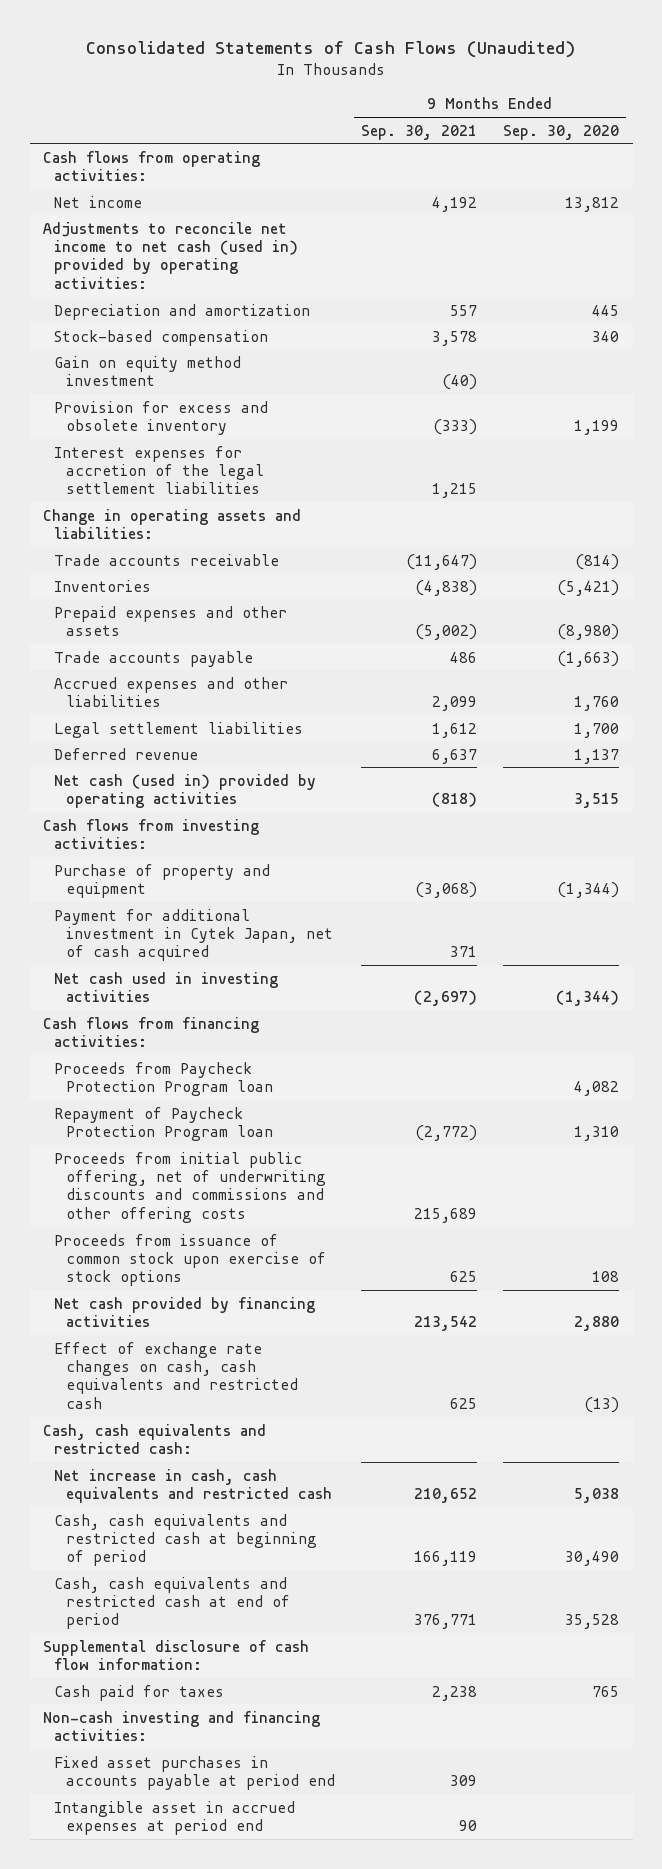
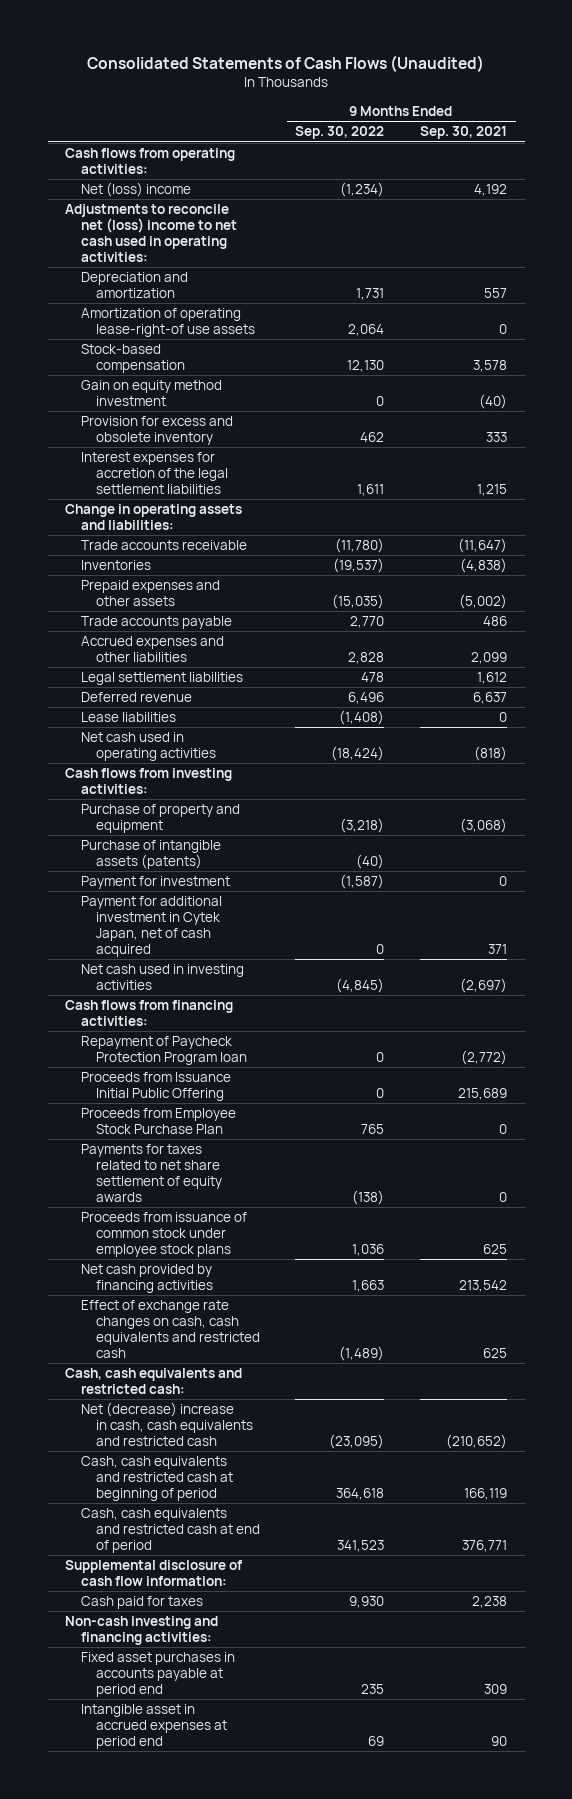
[503,124,620,140] Sep. 30, 2020 -> none
none -> [295,126,385,140] Sep. 30, 2022
[54,195,143,208] Net income -> [80,182,191,198] Net (loss) income
[43,221,299,289] Adjustments to reconcile net income to net cash (used in) provided by operating activities: -> [65,204,237,263] Adjustments to reconcile net (loss) income to net cash used in operating activities:
none -> [80,308,255,338] Amortization of operating lease-right-of use assets
[433,418,478,435] (333) -> [485,432,507,443] 333
none -> [80,712,176,723] Lease liabilities
[54,773,317,808] Net cash (used in) provided by operating activities -> [80,732,216,762] Net cash used in operating activities
none -> [80,840,221,870] Purchase of intangible assets (patents)
none -> [80,876,230,890] Payment for investment
[54,1061,273,1096] Proceeds from Paycheck Protection Program loan -> none
[54,1151,326,1223] Proceeds from initial public offering, net of underwriting discounts and commissions and other offering costs -> [80,1072,231,1102] Proceeds from Issuance Initial Public Offering
none -> [80,1108,236,1135] Proceeds from Employee Stock Purchase Plan
none -> [80,1144,222,1203] Payments for taxes related to net share settlement of equity awards
[54,1233,326,1287] Proceeds from issuance of common stock upon exercise of stock options -> [80,1212,247,1258] Proceeds from issuance of common stock under employee stock plans
[54,1468,332,1503] Net increase in cash, cash equivalents and restricted cash -> [80,1402,253,1447] Net (decrease) increase in cash, cash equivalents and restricted cash
[414,1487,478,1503] 210,652 -> [445,1434,507,1450] (210,652)

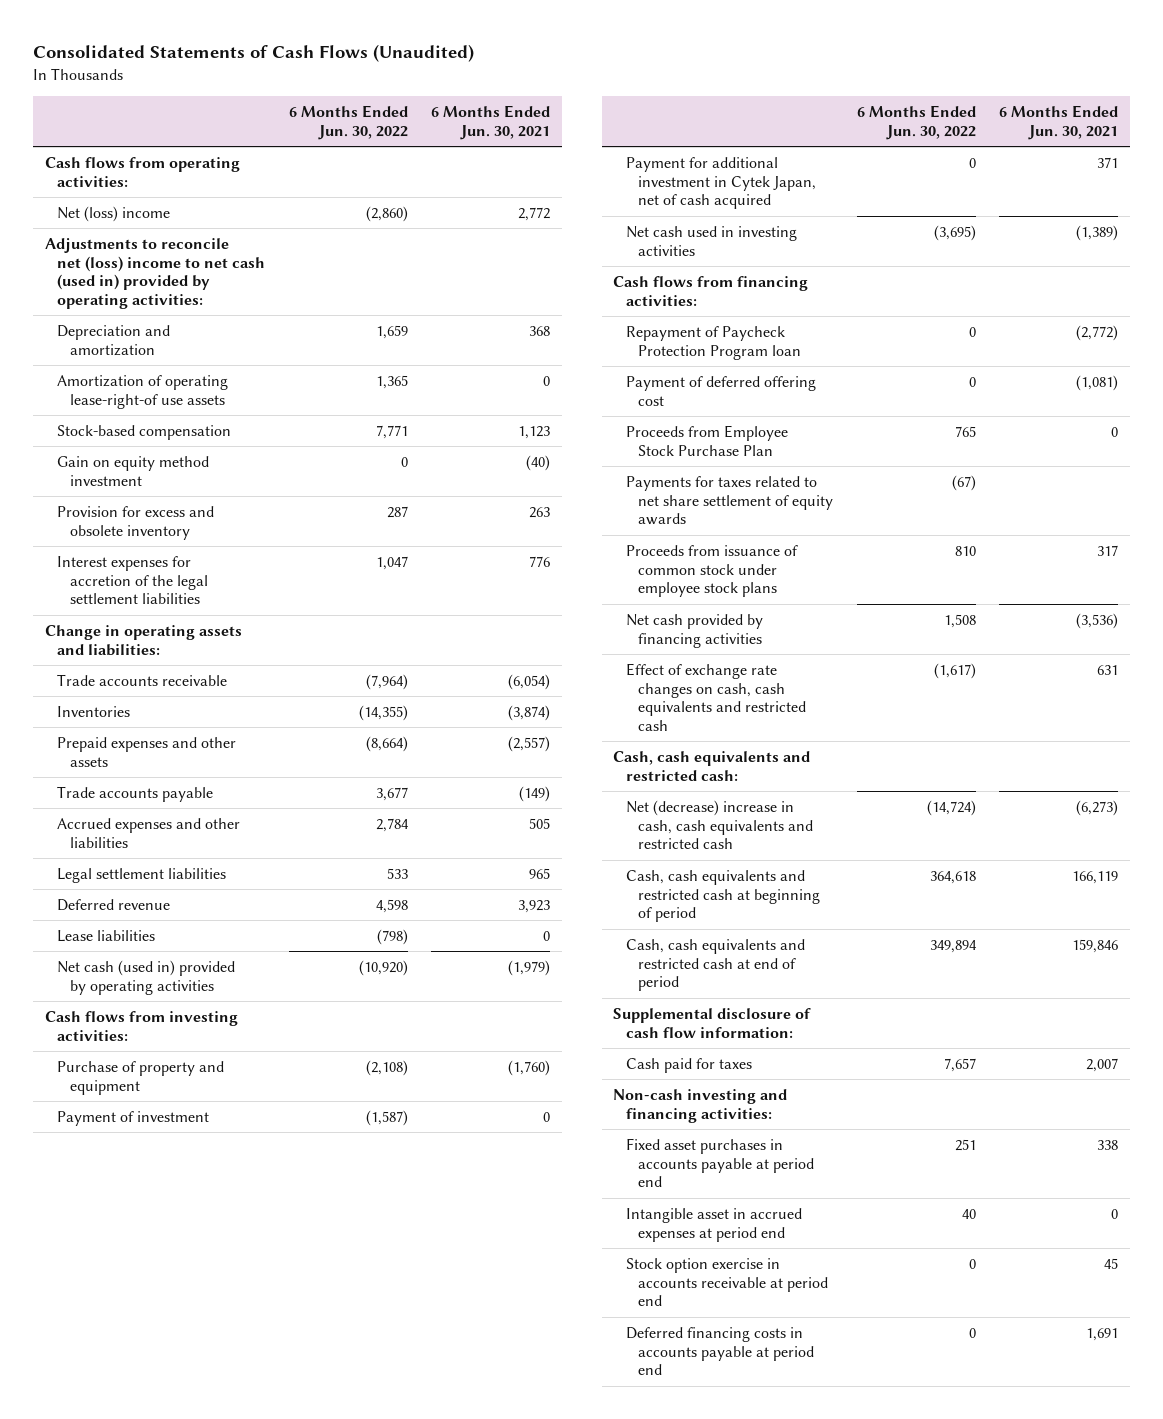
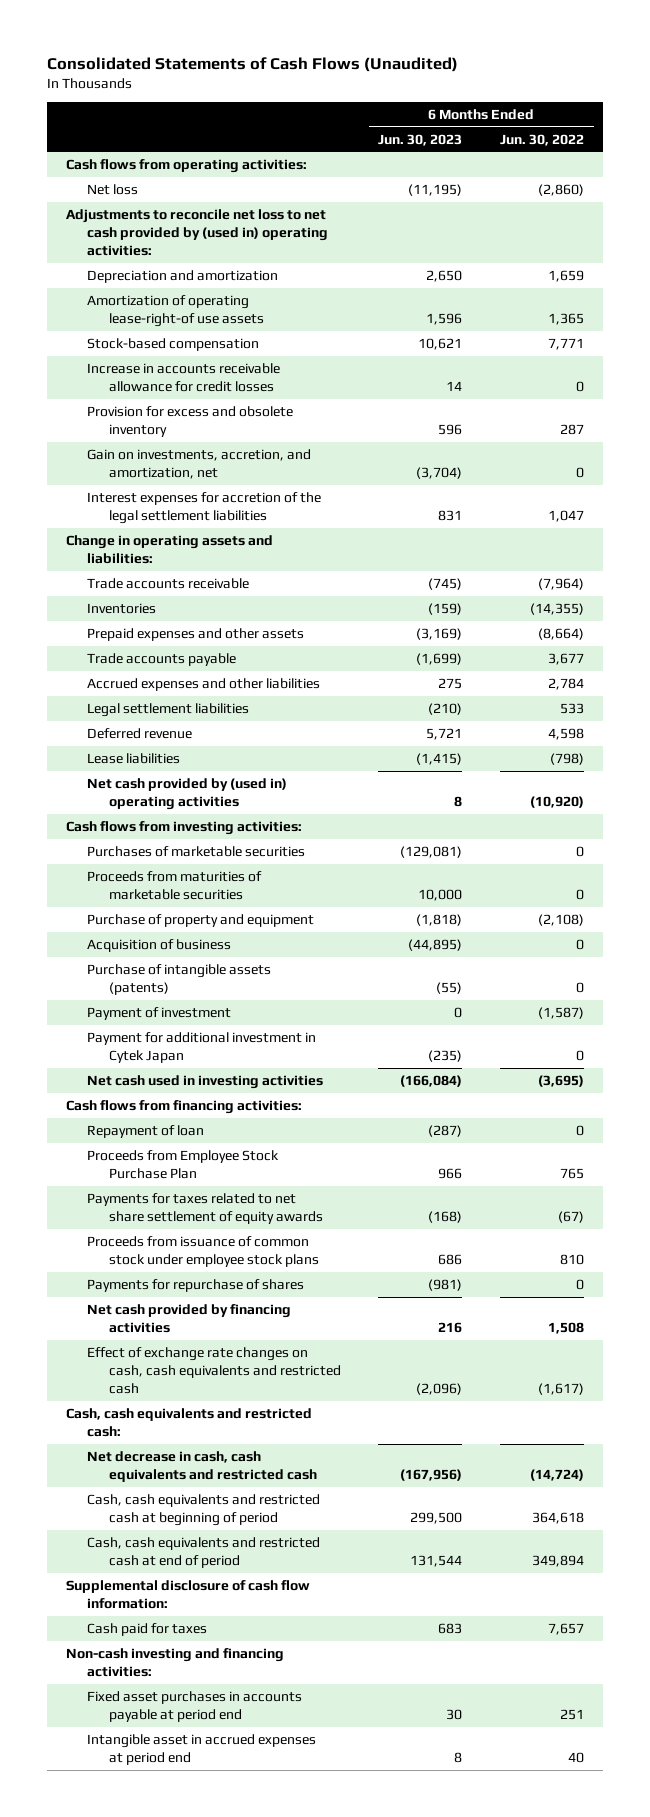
[430,104,550,140] 6 Months Ended Jun. 30, 2021 -> none
none -> [378,133,463,146] Jun. 30, 2023
[57,205,171,222] Net (loss) income -> [87,183,139,195] Net loss
[44,237,266,310] Adjustments to reconcile net (loss) income to net cash (used in) provided by operating activities: -> [65,208,329,256] Adjustments to reconcile net loss to net cash provided by (used in) operating activities:
[57,455,210,486] Gain on equity method investment -> none
none -> [87,362,281,392] Increase in accounts receivable allowance for credit losses
none -> [87,448,312,479] Gain on investments, accretion, and amortization, net
[57,959,236,995] Net cash (used in) provided by operating activities -> [87,777,288,810] Net cash provided by (used in) operating activities
none -> [87,845,306,857] Purchases of marketable securities
none -> [87,870,263,900] Proceeds from maturities of marketable securities
none -> [87,938,232,952] Acquisition of business
none -> [87,963,272,995] Purchase of intangible assets (patents)
[625,156,816,210] Payment for additional investment in Cytek Japan, net of cash acquired -> [87,1031,317,1063] Payment for additional investment in Cytek Japan
[625,375,816,406] Payment of deferred offering cost -> none
[625,325,801,360] Repayment of Paycheck Protection Program loan -> [87,1124,205,1138] Repayment of loan
none -> [87,1278,305,1292] Payments for repurchase of shares
[625,799,813,850] Net (decrease) increase in cash, cash equivalents and restricted cash -> [87,1450,317,1482] Net decrease in cash, cash equivalents and restricted cash
[625,1257,828,1307] Stock option exercise in accounts receivable at period end -> none
[625,1326,814,1376] Deferred financing costs in accounts payable at period end -> none

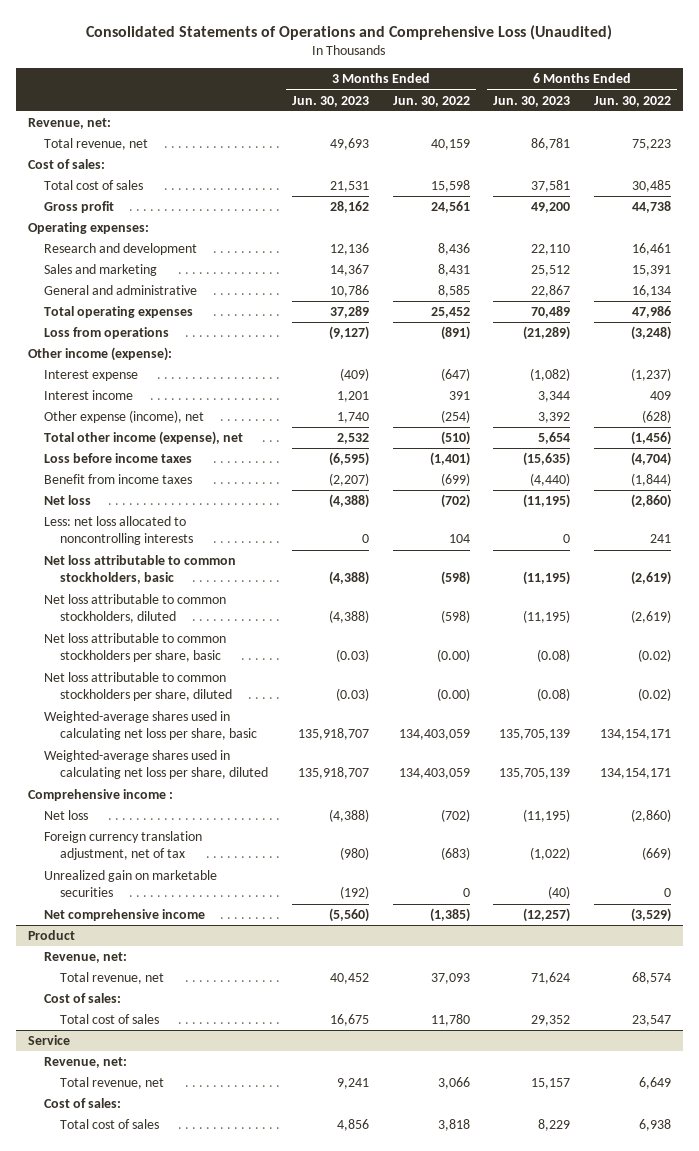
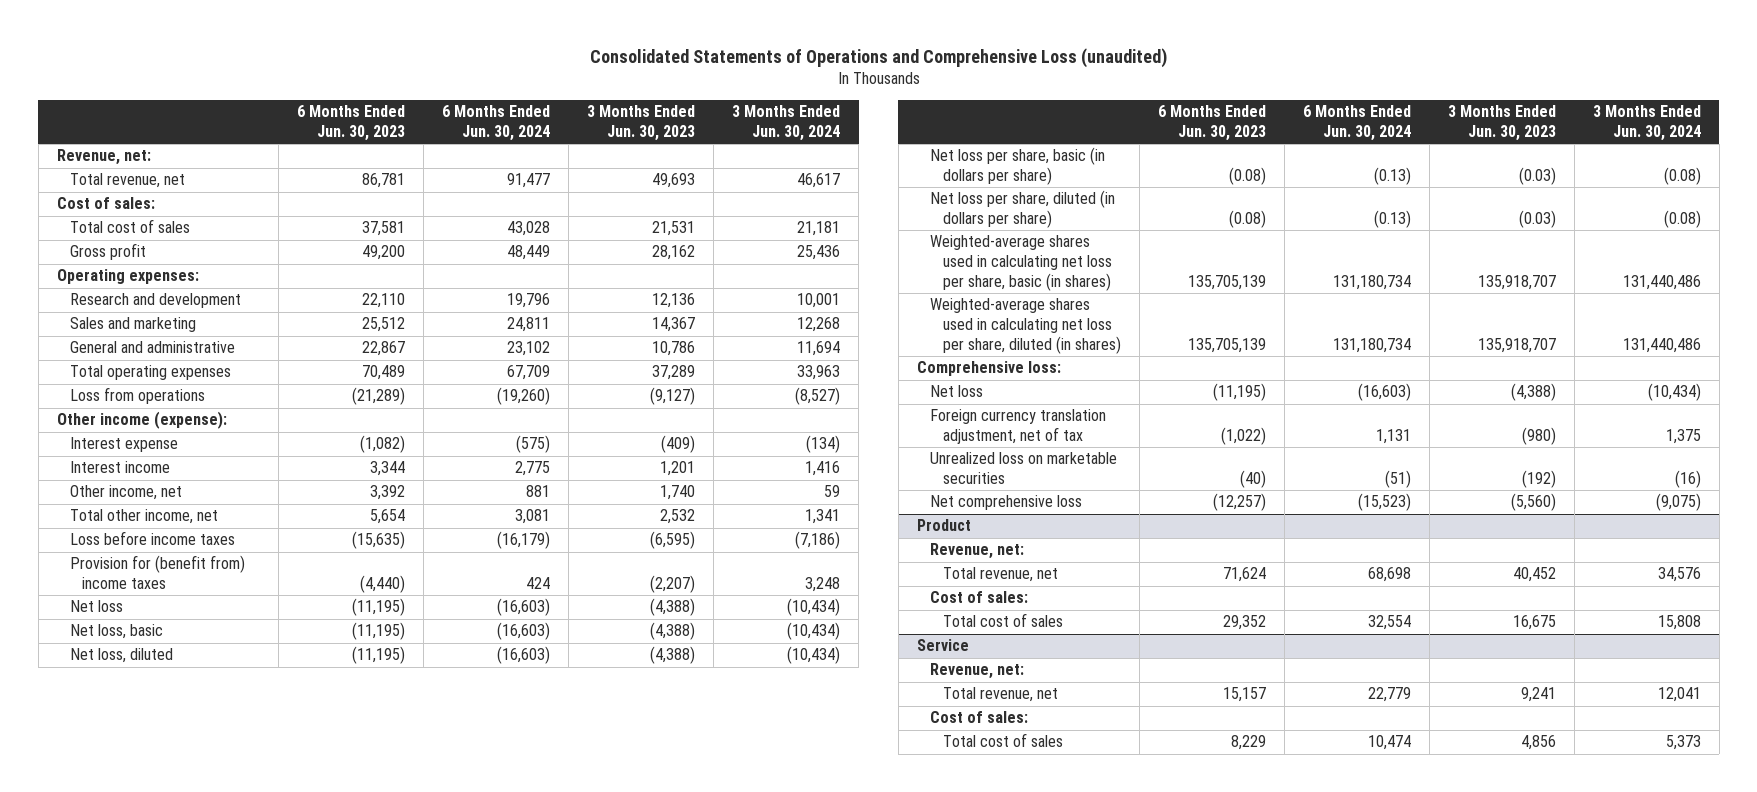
[86,24,613,40] Consolidated Statements of Operations and Comprehensive Loss (Unaudited) -> [589,47,1167,68] Consolidated Statements of Operations and Comprehensive Loss (unaudited)
[392,95,470,107] Jun. 30, 2022 -> none
[594,95,672,107] Jun. 30, 2022 -> none
none -> [442,105,551,142] 6 Months Ended Jun. 30, 2024
none -> [732,105,841,142] 3 Months Ended Jun. 30, 2024
[43,409,204,423] Other expense (income), net -> [69,485,182,501] Other income, net
[43,430,243,445] Total other income (expense), net -> [69,509,218,525] Total other income, net
[43,473,192,484] Benefit from income taxes -> [69,555,245,590] Provision for (benefit from) income taxes
[43,515,194,546] Less: net loss allocated to noncontrolling interests -> none
[43,554,236,585] Net loss attributable to common stockholders, basic -> [69,624,163,640] Net loss, basic
[43,593,226,624] Net loss attributable to common stockholders, diluted -> [69,648,173,664] Net loss, diluted
[43,632,226,663] Net loss attributable to common stockholders per share, basic -> [929,147,1105,186] Net loss per share, basic (in dollars per share)
[43,671,233,702] Net loss attributable to common stockholders per share, diluted -> [929,190,1115,229] Net loss per share, diluted (in dollars per share)
[43,710,258,741] Weighted-average shares used in calculating net loss per share, basic -> [929,235,1112,291] Weighted-average shares used in calculating net loss per share, basic (in shares)
[43,749,269,780] Weighted-average shares used in calculating net loss per share, diluted -> [929,298,1121,354] Weighted-average shares used in calculating net loss per share, diluted (in shares)
[27,788,173,801] Comprehensive income : -> [916,361,1061,377] Comprehensive loss:
[43,869,217,898] Unrealized gain on marketable securities -> [929,452,1117,485] Unrealized loss on marketable securities
[43,908,205,921] Net comprehensive income -> [929,495,1082,511] Net comprehensive loss

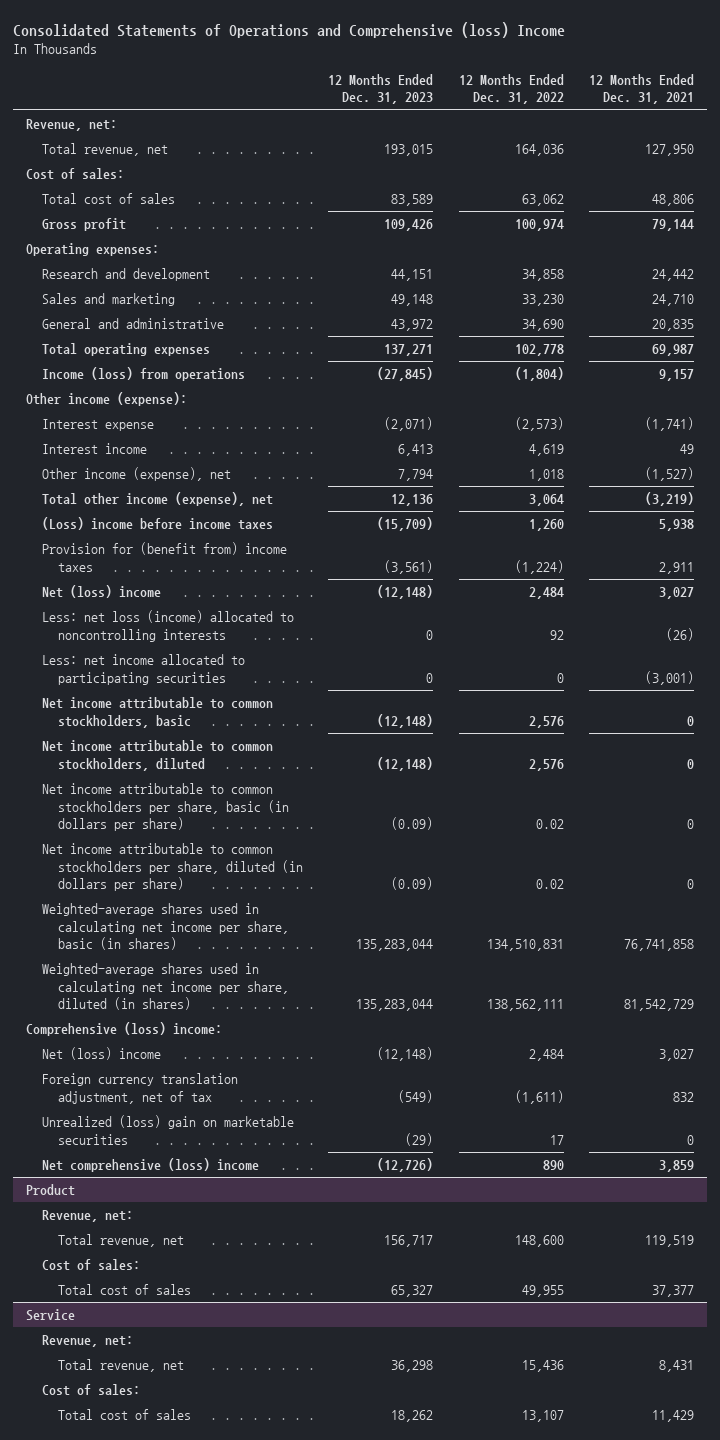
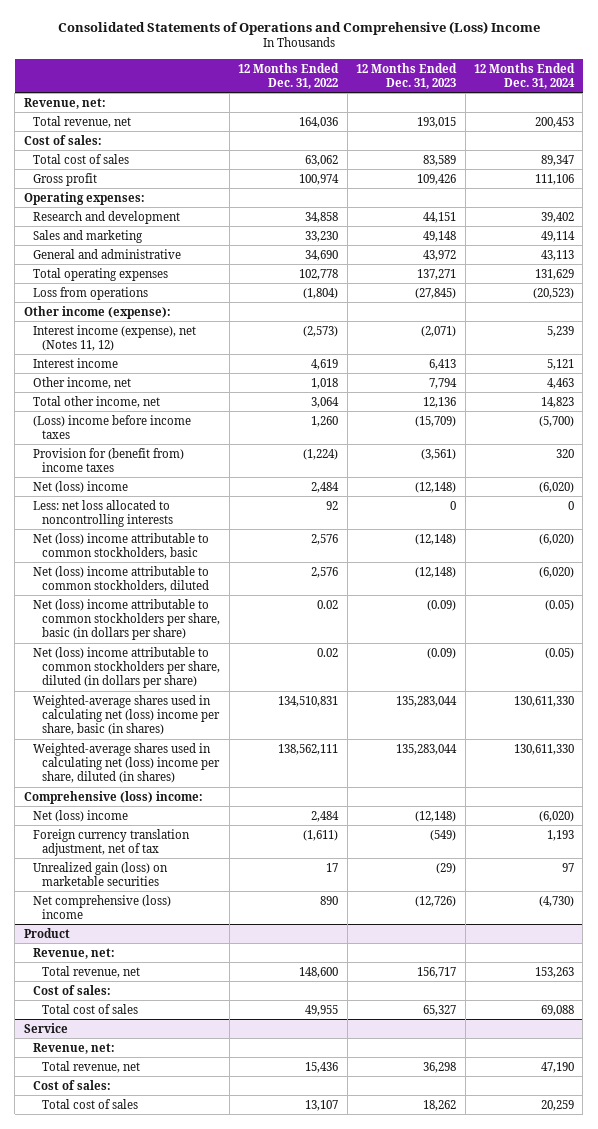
[13,21,566,38] Consolidated Statements of Operations and Comprehensive (loss) Income -> [57,21,540,36] Consolidated Statements of Operations and Comprehensive (Loss) Income
[589,73,695,105] 12 Months Ended Dec. 31, 2021 -> none
none -> [473,62,575,89] 12 Months Ended Dec. 31, 2024
[41,366,245,381] Income (loss) from operations -> [32,286,148,300] Loss from operations
[41,418,154,431] Interest expense -> [32,324,196,351] Interest income (expense), net (Notes 11, 12)
[41,466,231,481] Other income (expense), net -> [32,376,131,389] Other income, net
[41,491,273,506] Total other income (expense), net -> [32,395,160,408] Total other income, net
[41,653,245,685] Less: net income allocated to participating securities -> none
[41,609,294,642] Less: net loss (income) allocated to noncontrolling interests -> [32,499,174,527] Less: net loss allocated to noncontrolling interests
[41,696,273,728] Net income attributable to common stockholders, basic -> [32,532,209,559] Net (loss) income attributable to common stockholders, basic
[41,739,273,771] Net income attributable to common stockholders, diluted -> [32,565,210,592] Net (loss) income attributable to common stockholders, diluted
[41,782,289,832] Net income attributable to common stockholders per share, basic (in dollars per share) -> [32,598,221,640] Net (loss) income attributable to common stockholders per share, basic (in dollars per share)
[41,842,303,892] Net income attributable to common stockholders per share, diluted (in dollars per share) -> [32,646,221,688] Net (loss) income attributable to common stockholders per share, diluted (in dollars per share)
[41,902,289,951] Weighted-average shares used in calculating net income per share, basic (in shares) -> [32,694,221,735] Weighted-average shares used in calculating net (loss) income per share, basic (in shares)
[41,962,289,1011] Weighted-average shares used in calculating net income per share, diluted (in shares) -> [32,742,221,783] Weighted-average shares used in calculating net (loss) income per share, diluted (in shares)
[41,1114,294,1145] Unrealized (loss) gain on marketable securities -> [32,861,168,886] Unrealized gain (loss) on marketable securities

